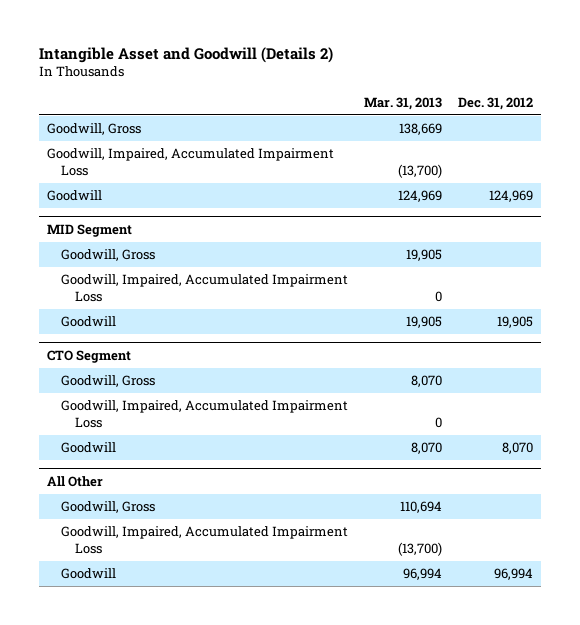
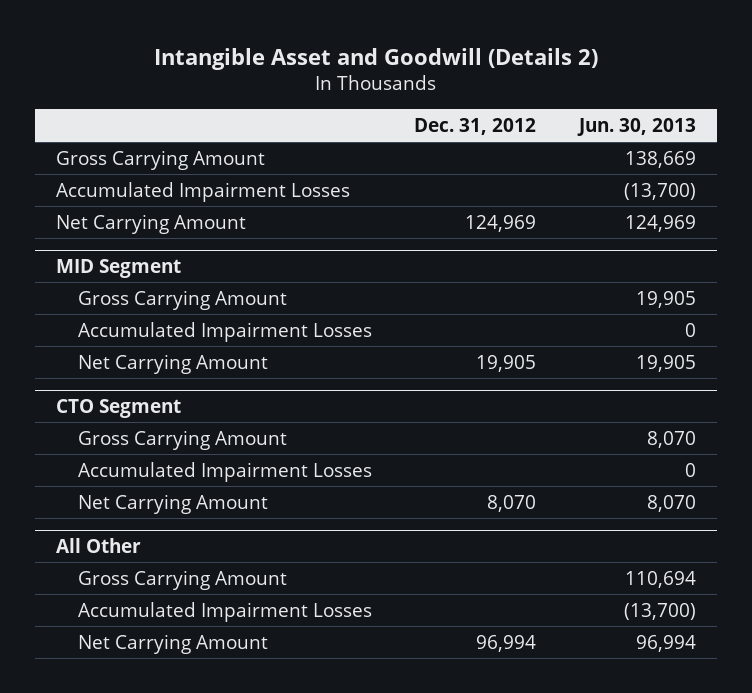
[363,96,442,110] Mar. 31, 2013 -> none
none -> [576,118,696,137] Jun. 30, 2013
[47,123,142,136] Goodwill, Gross -> [56,149,266,170] Gross Carrying Amount
[47,148,335,177] Goodwill, Impaired, Accumulated Impairment Loss -> [56,181,351,202] Accumulated Impairment Losses
[47,190,103,202] Goodwill -> [56,213,247,234] Net Carrying Amount
[60,249,155,262] Goodwill, Gross -> [78,289,288,310] Gross Carrying Amount
[60,274,348,303] Goodwill, Impaired, Accumulated Impairment Loss -> [78,321,373,342] Accumulated Impairment Losses
[60,316,116,328] Goodwill -> [78,353,269,374] Net Carrying Amount
[60,375,155,388] Goodwill, Gross -> [78,429,288,450] Gross Carrying Amount
[60,400,348,429] Goodwill, Impaired, Accumulated Impairment Loss -> [78,461,373,482] Accumulated Impairment Losses
[60,442,116,454] Goodwill -> [78,493,269,514] Net Carrying Amount
[60,501,155,514] Goodwill, Gross -> [78,569,288,590] Gross Carrying Amount
[60,526,348,555] Goodwill, Impaired, Accumulated Impairment Loss -> [78,601,373,622] Accumulated Impairment Losses
[60,568,116,580] Goodwill -> [78,633,269,654] Net Carrying Amount

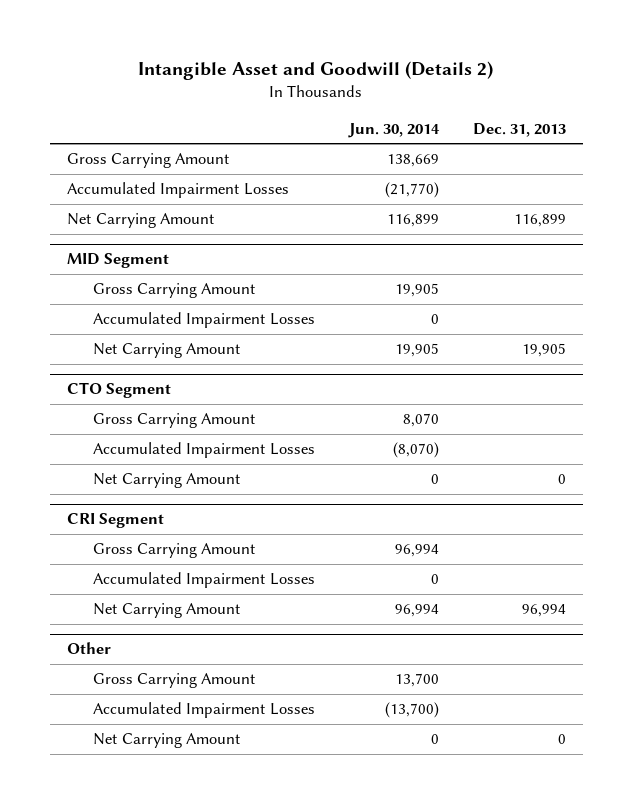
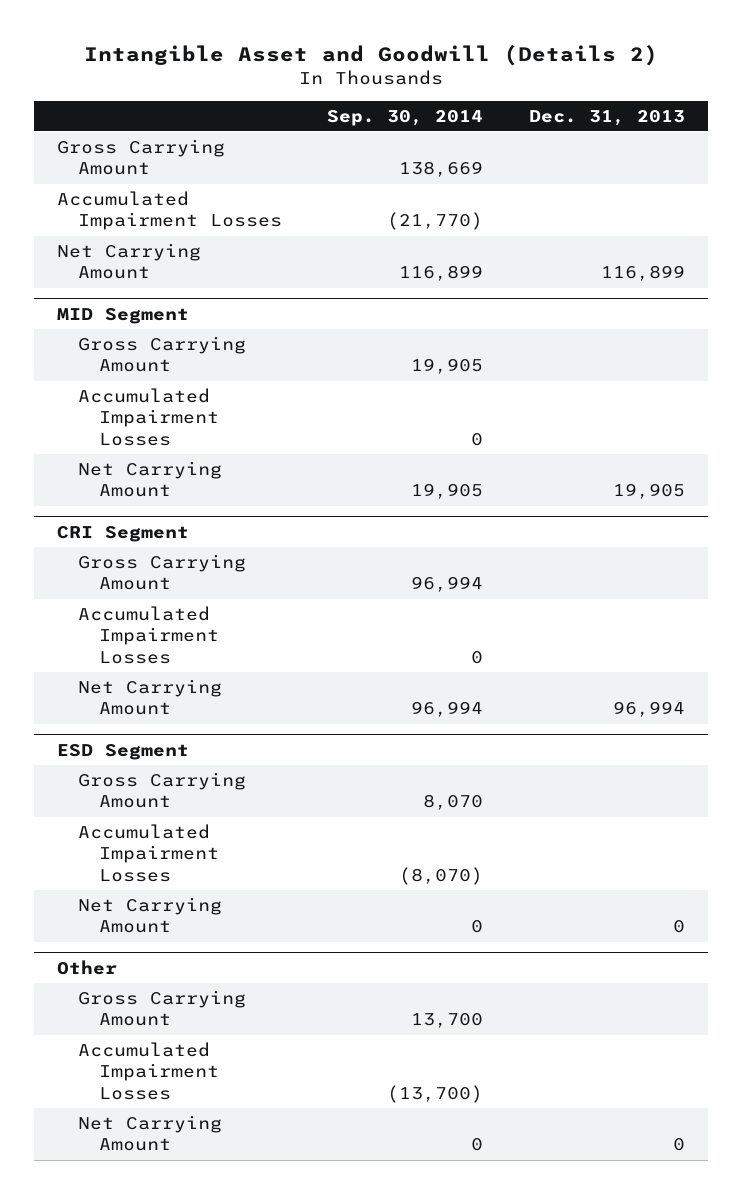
[347,122,440,138] Jun. 30, 2014 -> none
none -> [327,109,484,126] Sep. 30, 2014
[66,382,171,399] CTO Segment -> none
[92,413,256,429] Gross Carrying Amount -> none
[92,442,315,459] Accumulated Impairment Losses -> none
[92,473,241,489] Net Carrying Amount -> none
none -> [57,743,190,760] ESD Segment
none -> [77,772,246,809] Gross Carrying Amount
none -> [77,824,219,882] Accumulated Impairment Losses
none -> [77,897,222,934] Net Carrying Amount

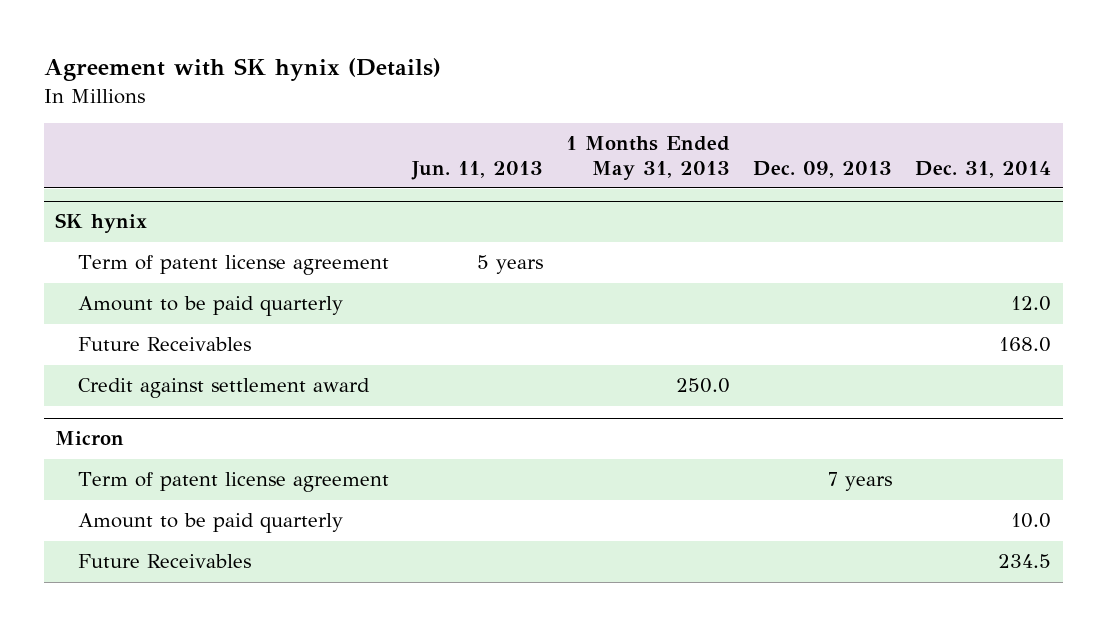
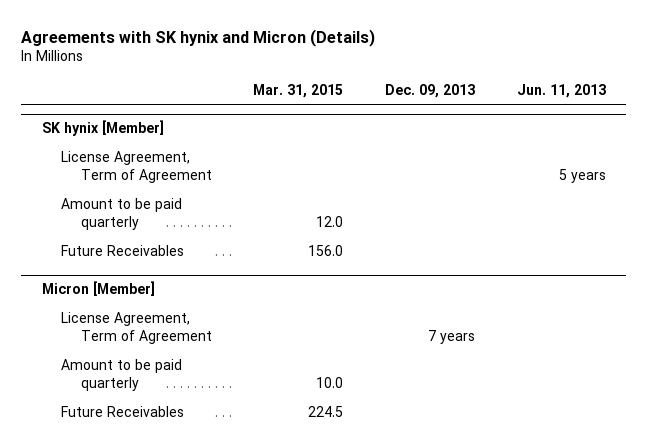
[43,58,441,82] Agreement with SK hynix (Details) -> [21,28,376,47] Agreements with SK hynix and Micron (Details)
[565,136,730,180] 1 Months Ended May 31, 2013 -> none
[915,160,1052,178] Dec. 31, 2014 -> none
none -> [253,83,344,98] Mar. 31, 2015
[55,213,148,234] SK hynix -> [41,120,164,137] SK hynix [Member]
[77,255,389,276] Term of patent license agreement -> [61,151,212,184] License Agreement, Term of Agreement
[77,378,370,399] Credit against settlement award -> none
[55,431,125,446] Micron -> [41,281,155,297] Micron [Member]
[77,472,389,493] Term of patent license agreement -> [61,312,212,345] License Agreement, Term of Agreement

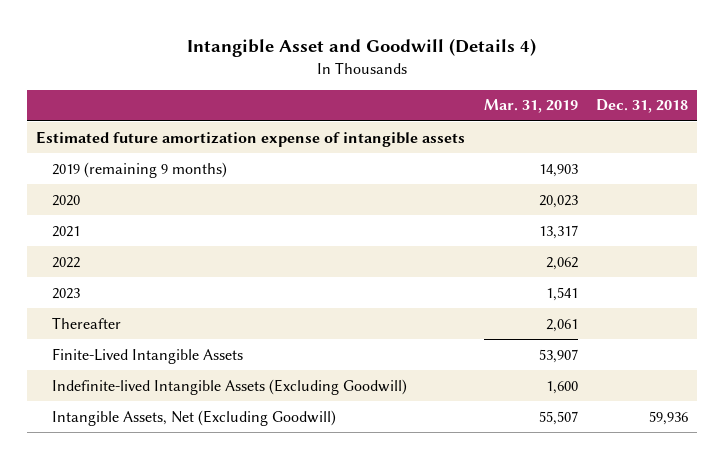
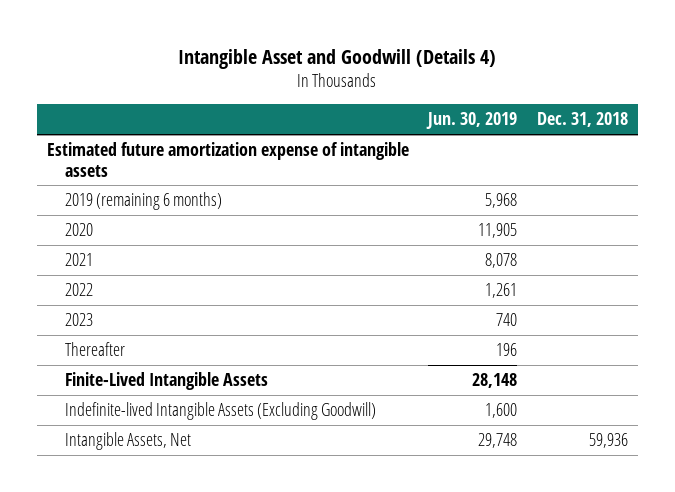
[483,99,578,114] Mar. 31, 2019 -> none
none -> [426,112,518,130] Jun. 30, 2019
[52,161,228,178] 2019 (remaining 9 months) -> [65,192,223,211] 2019 (remaining 6 months)
[52,409,337,426] Intangible Assets, Net (Excluding Goodwill) -> [65,432,192,451] Intangible Assets, Net

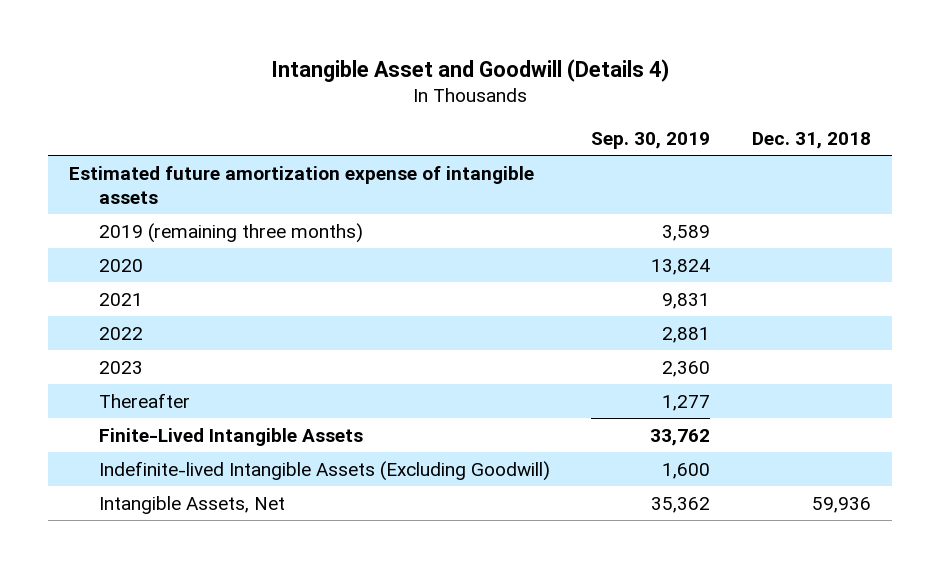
[426,112,518,130] Jun. 30, 2019 -> none
none -> [591,131,711,149] Sep. 30, 2019
[65,192,223,211] 2019 (remaining 6 months) -> [98,222,363,243] 2019 (remaining three months)

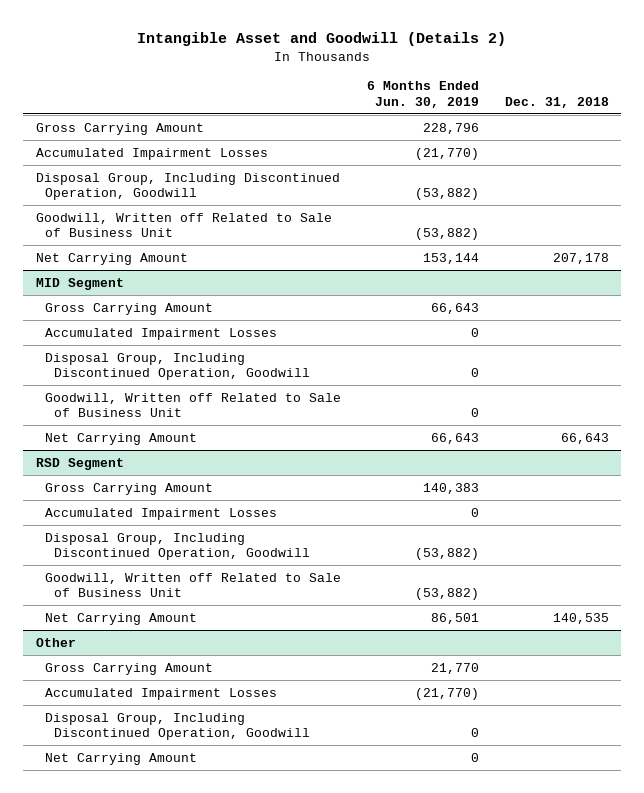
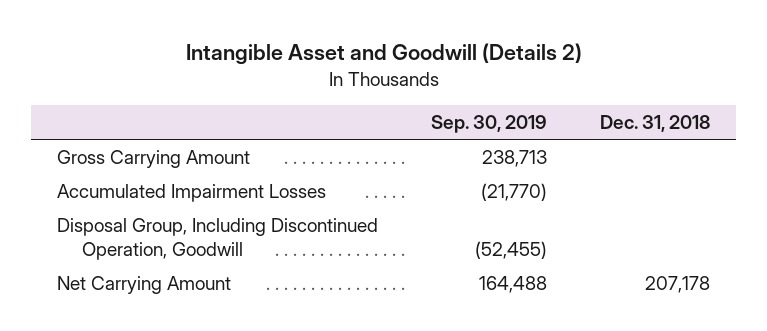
[366,81,479,108] 6 Months Ended Jun. 30, 2019 -> none
none -> [431,114,548,133] Sep. 30, 2019
[35,212,332,238] Goodwill, Written off Related to Sale of Business Unit -> none
[35,277,124,290] MID Segment -> none
[44,302,213,315] Gross Carrying Amount -> none
[44,327,277,340] Accumulated Impairment Losses -> none
[44,352,311,381] Disposal Group, Including Discontinued Operation, Goodwill -> none
[44,392,341,418] Goodwill, Written off Related to Sale of Business Unit -> none
[44,432,197,445] Net Carrying Amount -> none
[35,457,124,470] RSD Segment -> none
[44,482,213,495] Gross Carrying Amount -> none
[44,507,277,520] Accumulated Impairment Losses -> none
[44,532,311,561] Disposal Group, Including Discontinued Operation, Goodwill -> none
[44,572,341,598] Goodwill, Written off Related to Sale of Business Unit -> none
[44,612,197,625] Net Carrying Amount -> none
[35,637,76,647] Other -> none
[44,662,213,675] Gross Carrying Amount -> none
[44,687,277,700] Accumulated Impairment Losses -> none
[44,712,311,741] Disposal Group, Including Discontinued Operation, Goodwill -> none
[44,752,197,765] Net Carrying Amount -> none

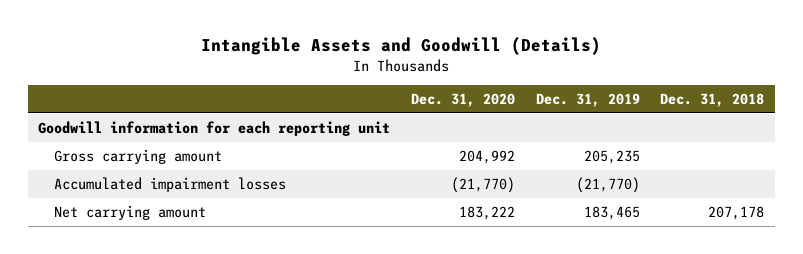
[185,43,582,66] Intangible Asset and Goodwill (Details 2) -> [201,36,602,55] Intangible Assets and Goodwill (Details)
[431,114,548,133] Sep. 30, 2019 -> none
none -> [411,93,516,108] Dec. 31, 2020
none -> [535,93,640,108] Dec. 31, 2019
[57,218,379,261] Disposal Group, Including Discontinued Operation, Goodwill -> none
none -> [38,120,391,136] Goodwill information for each reporting unit
[57,150,251,169] Gross Carrying Amount -> [54,148,223,164] Gross carrying amount
[57,184,327,203] Accumulated Impairment Losses -> [54,176,287,192] Accumulated impairment losses
[57,276,232,295] Net Carrying Amount -> [54,204,207,220] Net carrying amount

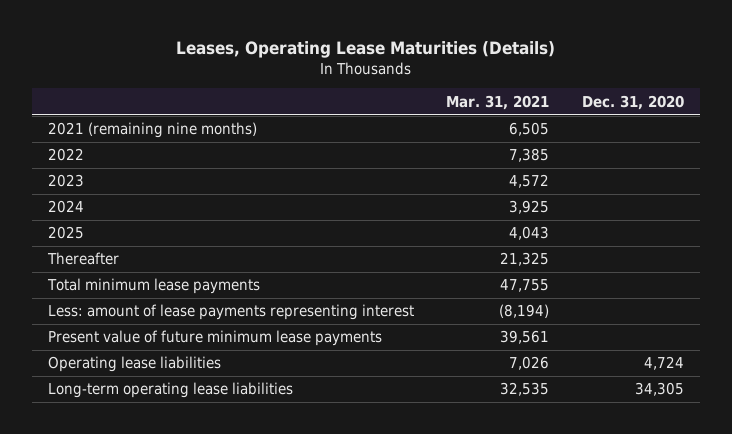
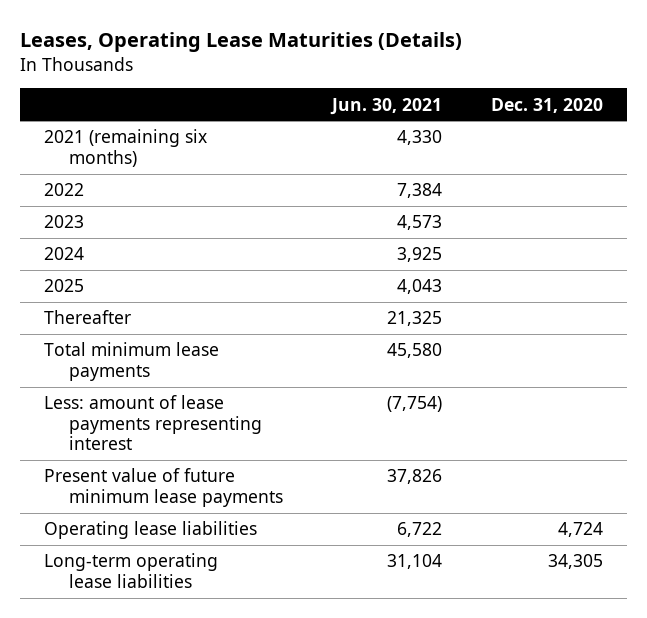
[446,94,550,110] Mar. 31, 2021 -> none
none -> [329,97,442,115] Jun. 30, 2021
[48,122,258,139] 2021 (remaining nine months) -> [44,129,208,167] 2021 (remaining six months)

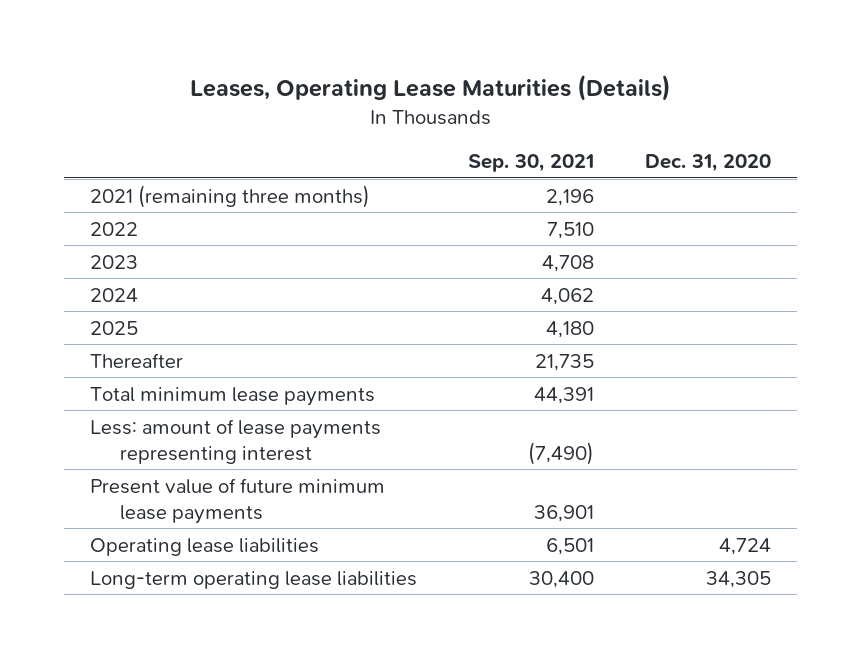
[329,97,442,115] Jun. 30, 2021 -> none
none -> [468,153,595,172] Sep. 30, 2021
[44,129,208,167] 2021 (remaining six months) -> [89,184,370,208] 2021 (remaining three months)

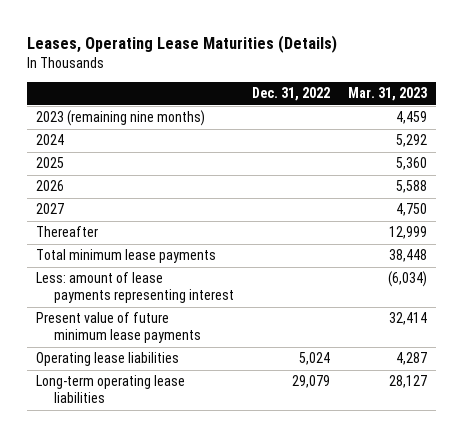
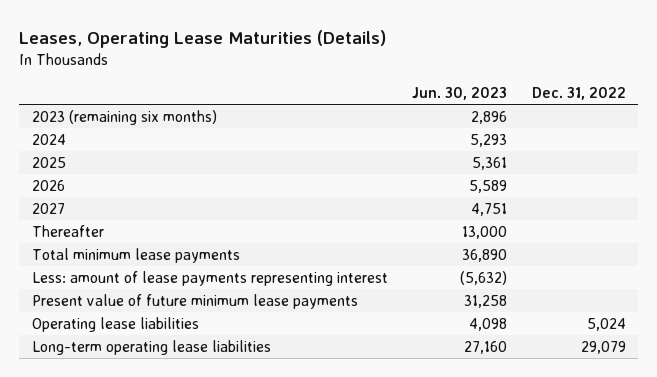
[348,87,428,102] Mar. 31, 2023 -> none
none -> [412,86,508,100] Jun. 30, 2023
[36,110,206,127] 2023 (remaining nine months) -> [31,109,217,125] 2023 (remaining six months)

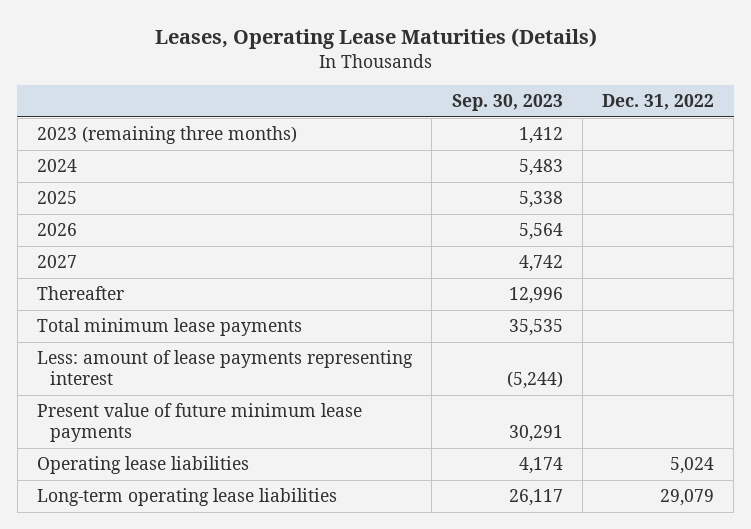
[412,86,508,100] Jun. 30, 2023 -> none
none -> [451,94,563,112] Sep. 30, 2023
[31,109,217,125] 2023 (remaining six months) -> [37,126,298,145] 2023 (remaining three months)

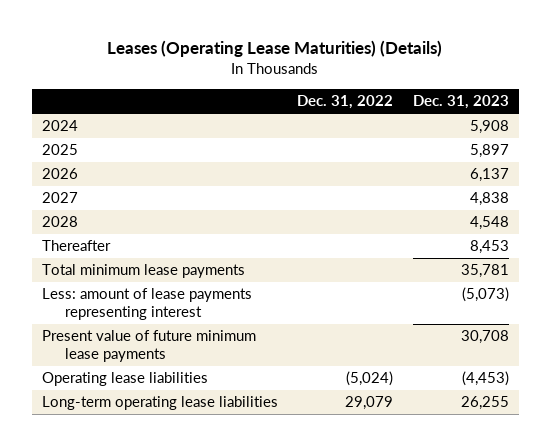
[154,28,597,50] Leases, Operating Lease Maturities (Details) -> [107,40,443,58] Leases (Operating Lease Maturities) (Details)
[451,94,563,112] Sep. 30, 2023 -> none
none -> [413,95,510,110] Dec. 31, 2023
[37,126,298,145] 2023 (remaining three months) -> none
none -> [41,216,78,228] 2028
[670,457,715,475] 5,024 -> [346,371,394,387] (5,024)

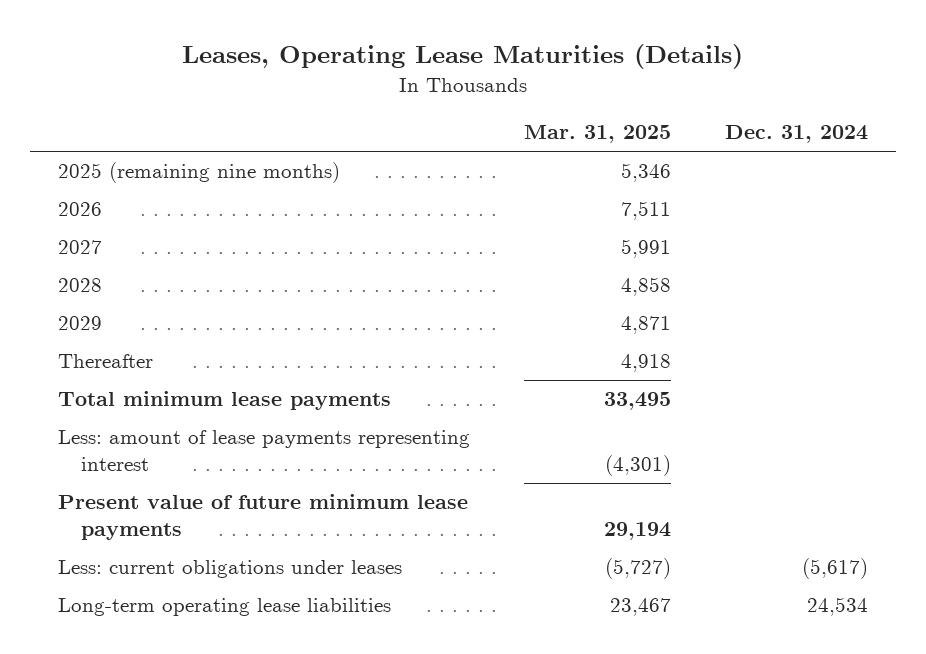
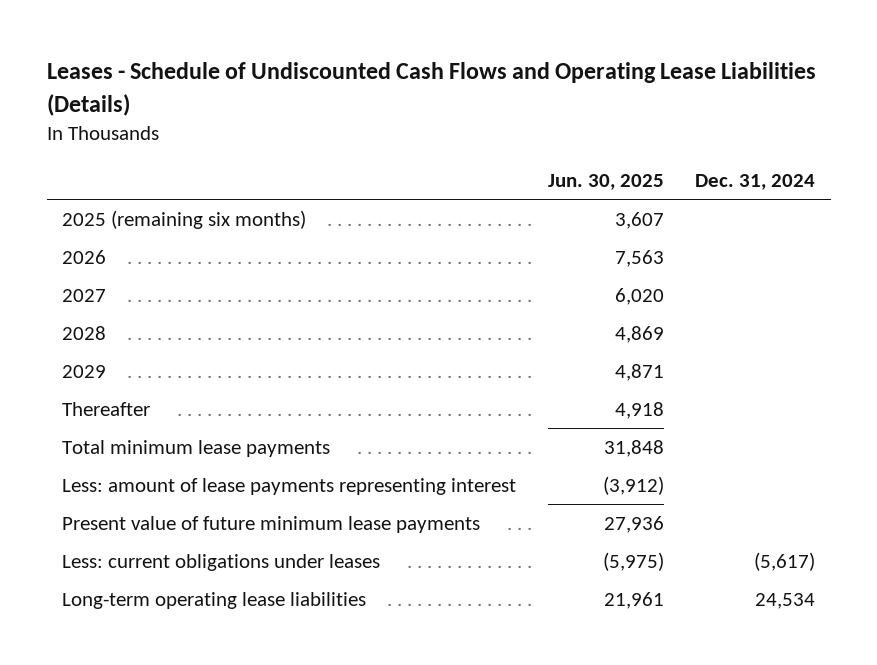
[182,44,744,70] Leases, Operating Lease Maturities (Details) -> [46,62,816,116] Leases - Schedule of Undiscounted Cash Flows and Operating Lease Liabilities (Details)
[524,125,672,144] Mar. 31, 2025 -> none
none -> [547,174,664,191] Jun. 30, 2025
[57,162,340,184] 2025 (remaining nine months) -> [62,209,307,229] 2025 (remaining six months)

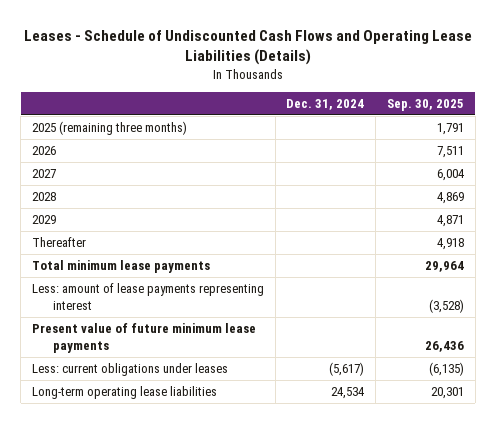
[547,174,664,191] Jun. 30, 2025 -> none
none -> [387,99,465,112] Sep. 30, 2025
[62,209,307,229] 2025 (remaining six months) -> [31,121,187,136] 2025 (remaining three months)

